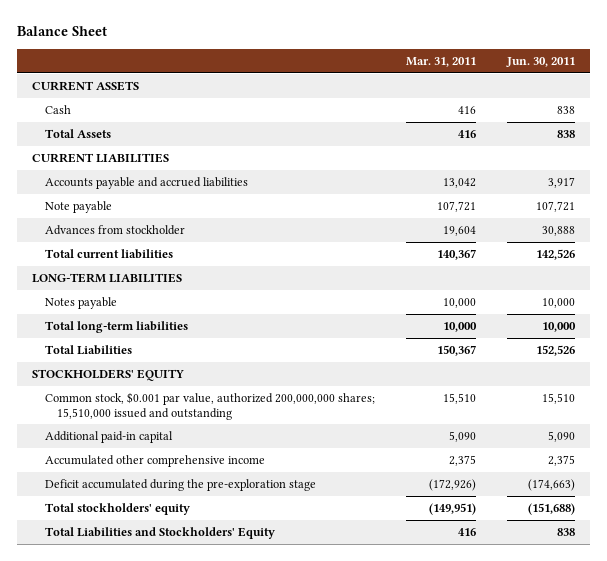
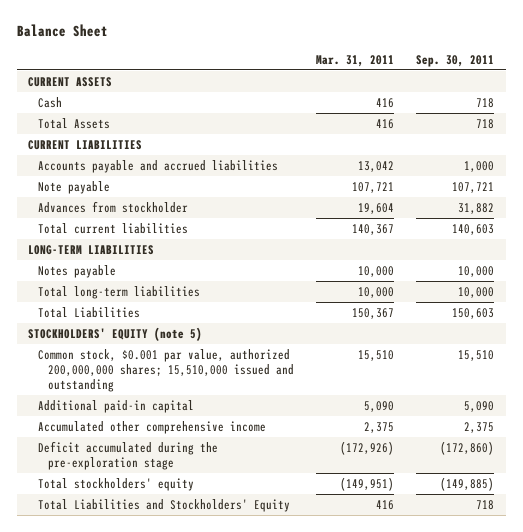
[505,57,575,68] Jun. 30, 2011 -> none
none -> [416,54,495,67] Sep. 30, 2011
[32,368,185,381] STOCKHOLDERS' EQUITY -> [28,326,203,341] STOCKHOLDERS' EQUITY (note 5)

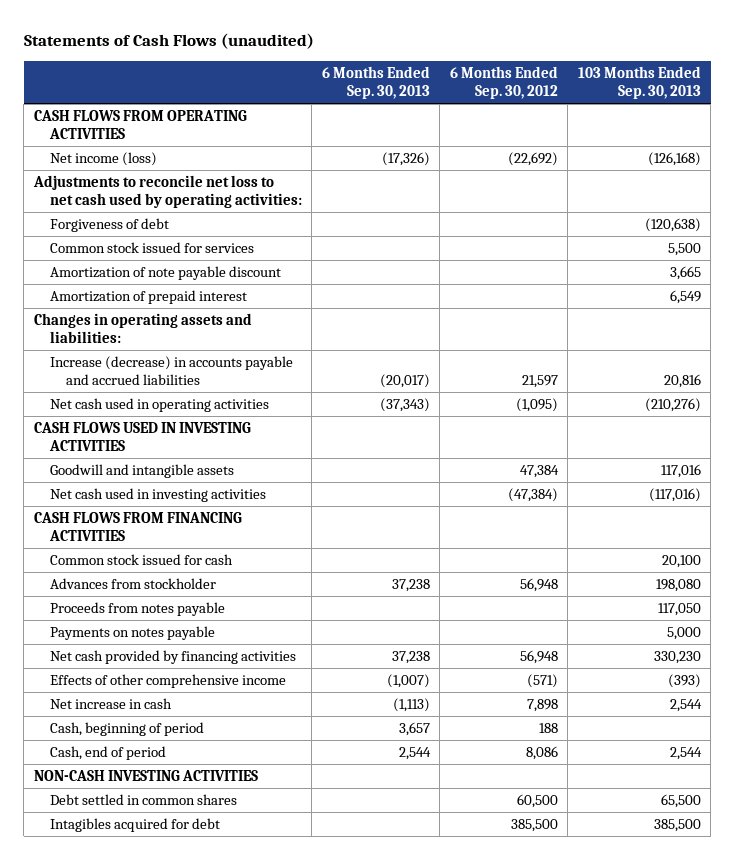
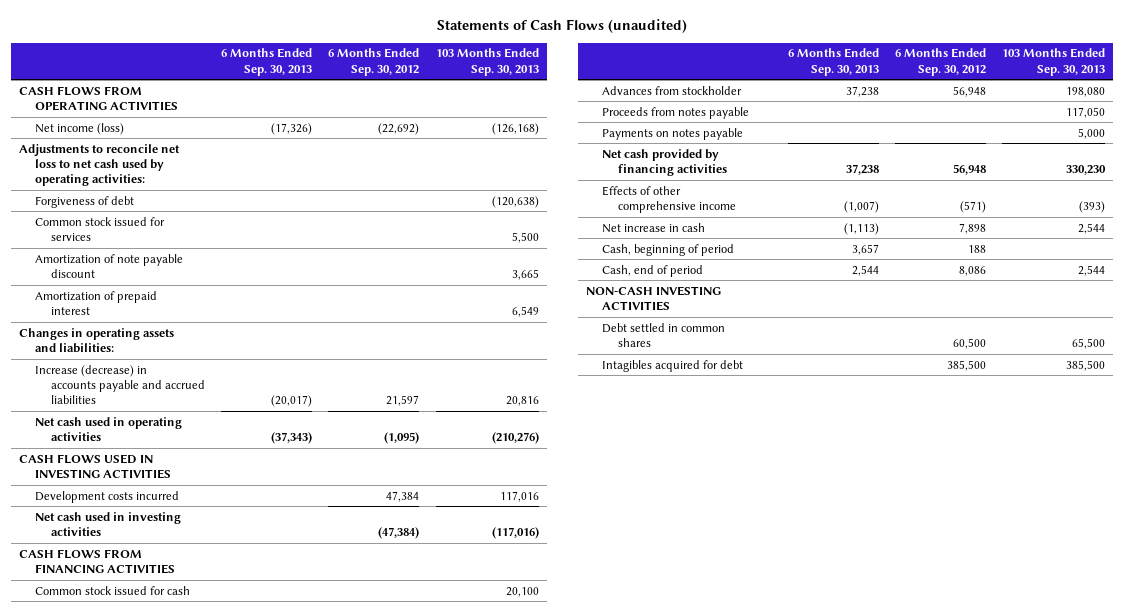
[49,464,234,479] Goodwill and intangible assets -> [35,490,180,503] Development costs incurred

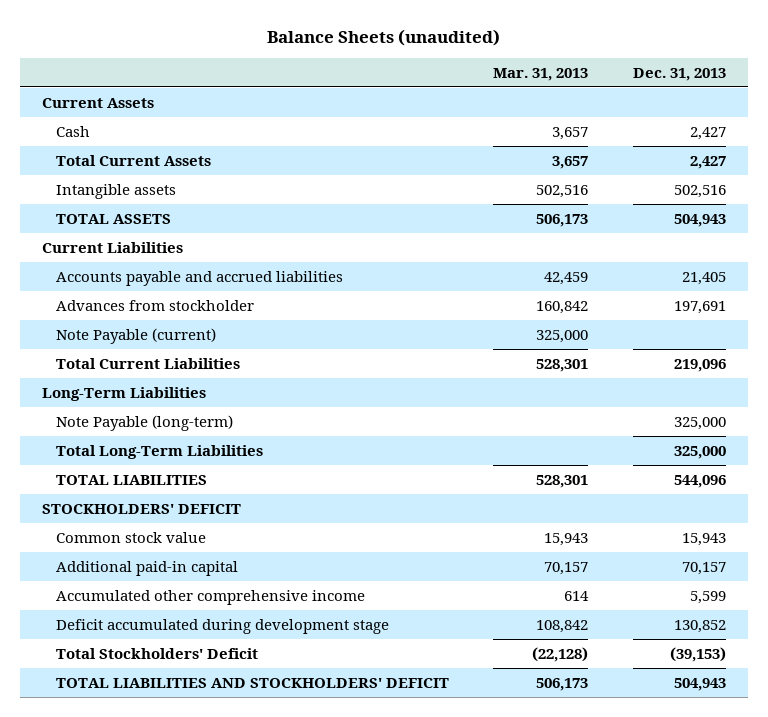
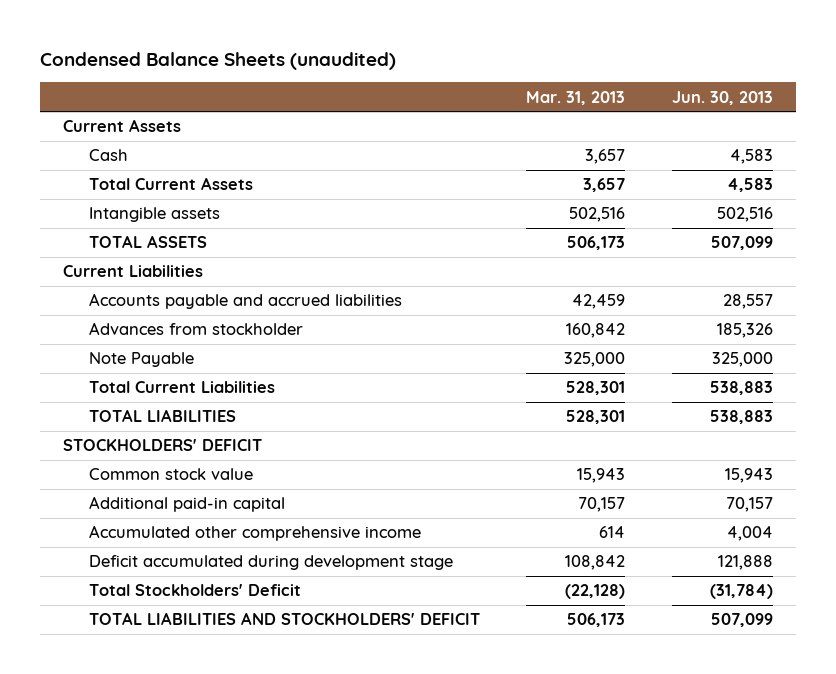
[266,28,500,46] Balance Sheets (unaudited) -> [40,51,397,70] Condensed Balance Sheets (unaudited)
[632,67,726,81] Dec. 31, 2013 -> none
none -> [671,90,773,105] Jun. 30, 2013
[55,327,216,344] Note Payable (current) -> [88,352,194,368] Note Payable
[41,386,206,401] Long-Term Liabilities -> none
[55,414,233,431] Note Payable (long-term) -> none
[55,444,263,459] Total Long-Term Liabilities -> none

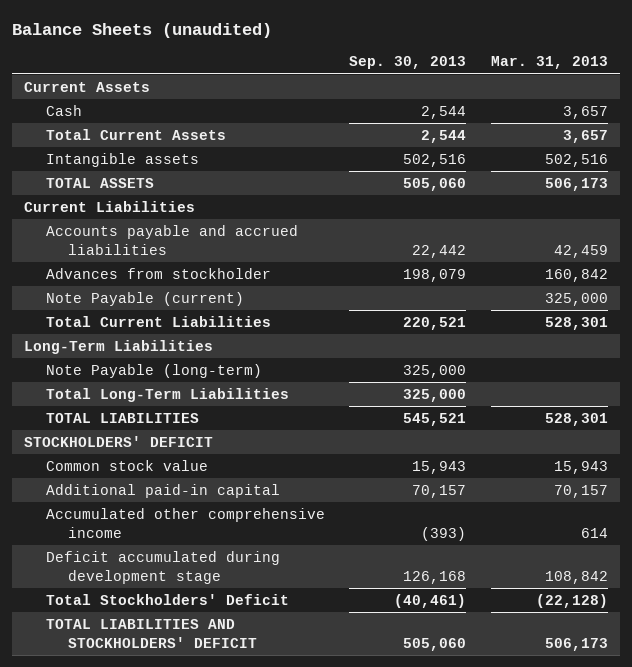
[40,51,397,70] Condensed Balance Sheets (unaudited) -> [11,22,272,38] Balance Sheets (unaudited)
[671,90,773,105] Jun. 30, 2013 -> none
none -> [349,56,467,70] Sep. 30, 2013
[88,352,194,368] Note Payable -> [46,292,245,307] Note Payable (current)
none -> [23,340,213,355] Long-Term Liabilities
none -> [46,364,263,379] Note Payable (long-term)
none -> [46,388,290,403] Total Long-Term Liabilities

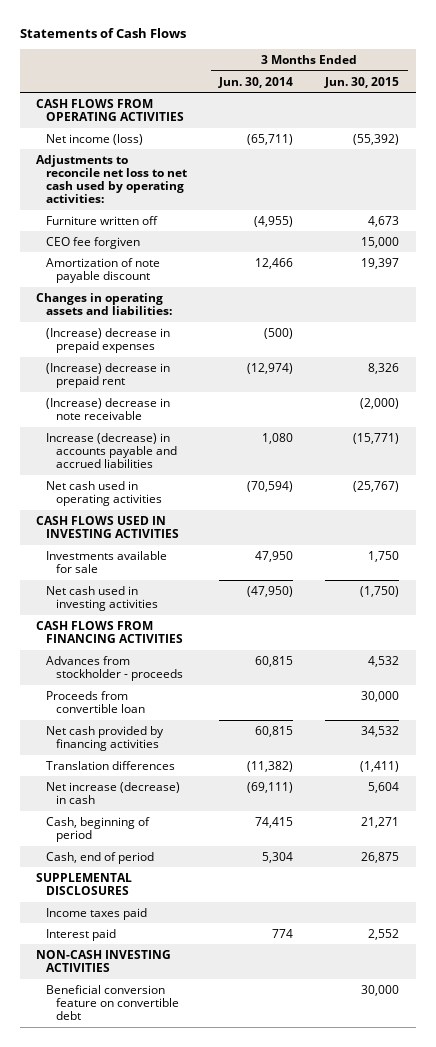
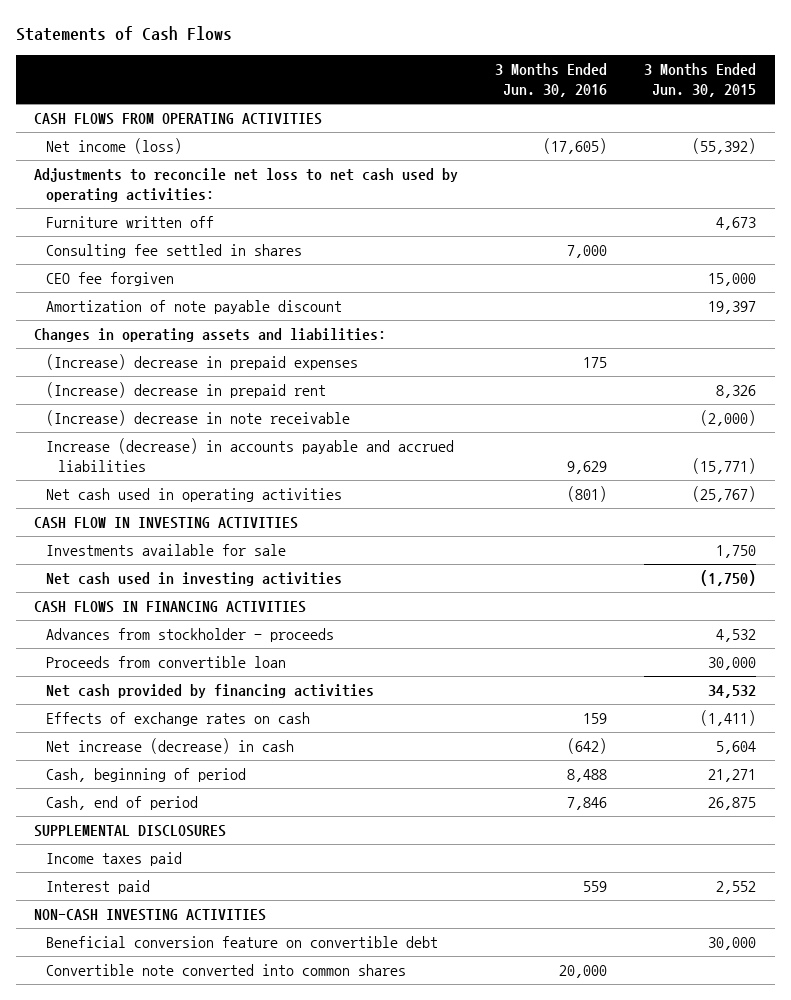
[218,76,294,88] Jun. 30, 2014 -> none
none -> [495,62,608,97] 3 Months Ended Jun. 30, 2016
none -> [46,244,303,259] Consulting fee settled in shares
[36,515,180,538] CASH FLOWS USED IN INVESTING ACTIVITIES -> [34,517,299,530] CASH FLOW IN INVESTING ACTIVITIES
[36,620,184,643] CASH FLOWS FROM FINANCING ACTIVITIES -> [34,601,307,614] CASH FLOWS IN FINANCING ACTIVITIES
[46,760,176,770] Translation differences -> [46,712,311,727] Effects of exchange rates on cash
none -> [46,964,407,977] Convertible note converted into common shares

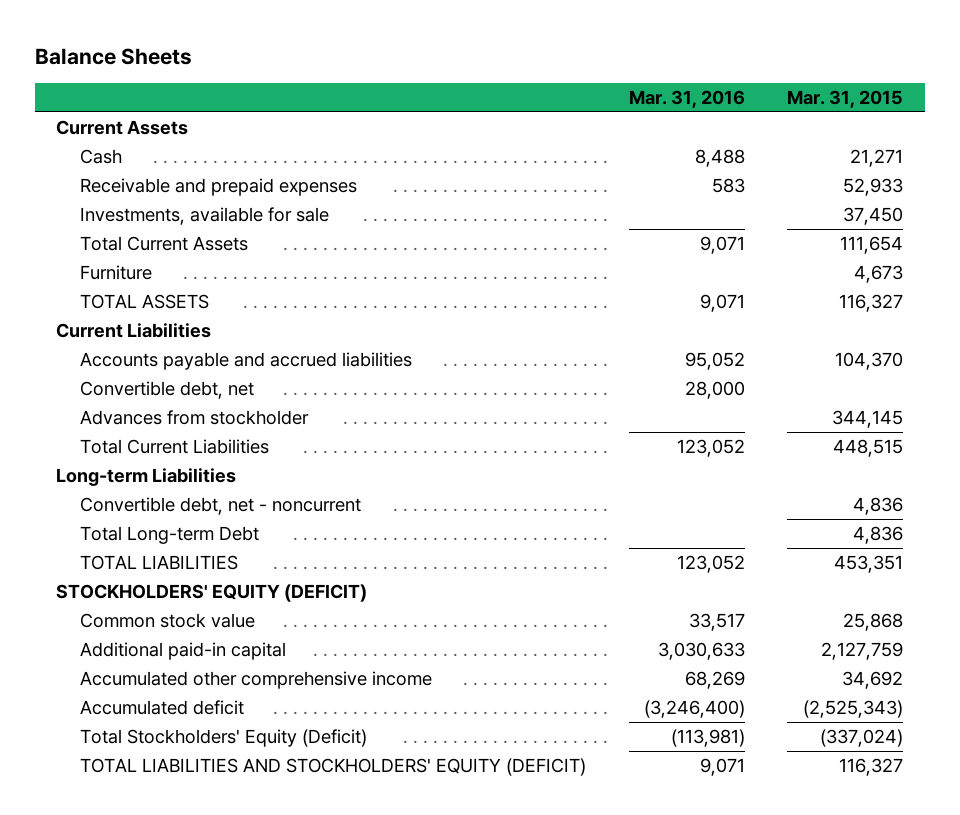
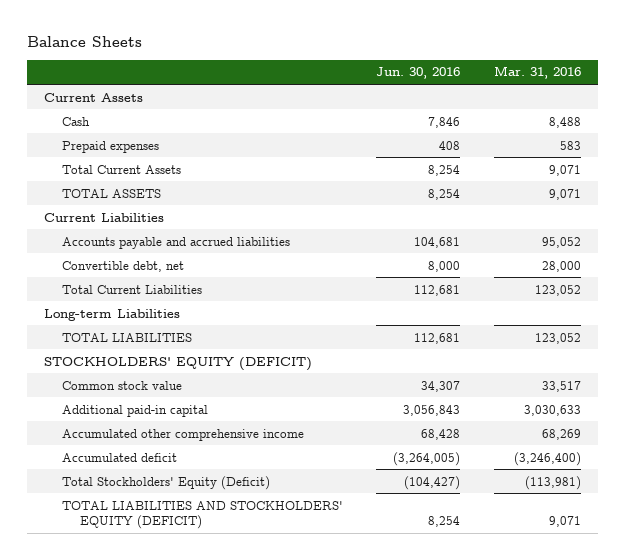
[787,90,904,109] Mar. 31, 2015 -> none
none -> [376,67,461,80] Jun. 30, 2016
[80,207,330,226] Investments, available for sale -> none
[80,178,358,197] Receivable and prepaid expenses -> [61,140,159,153] Prepaid expenses
[80,265,153,281] Furniture -> none
[80,410,310,426] Advances from stockholder -> none
[80,497,362,516] Convertible debt, net - noncurrent -> none
[80,526,260,545] Total Long-term Debt -> none

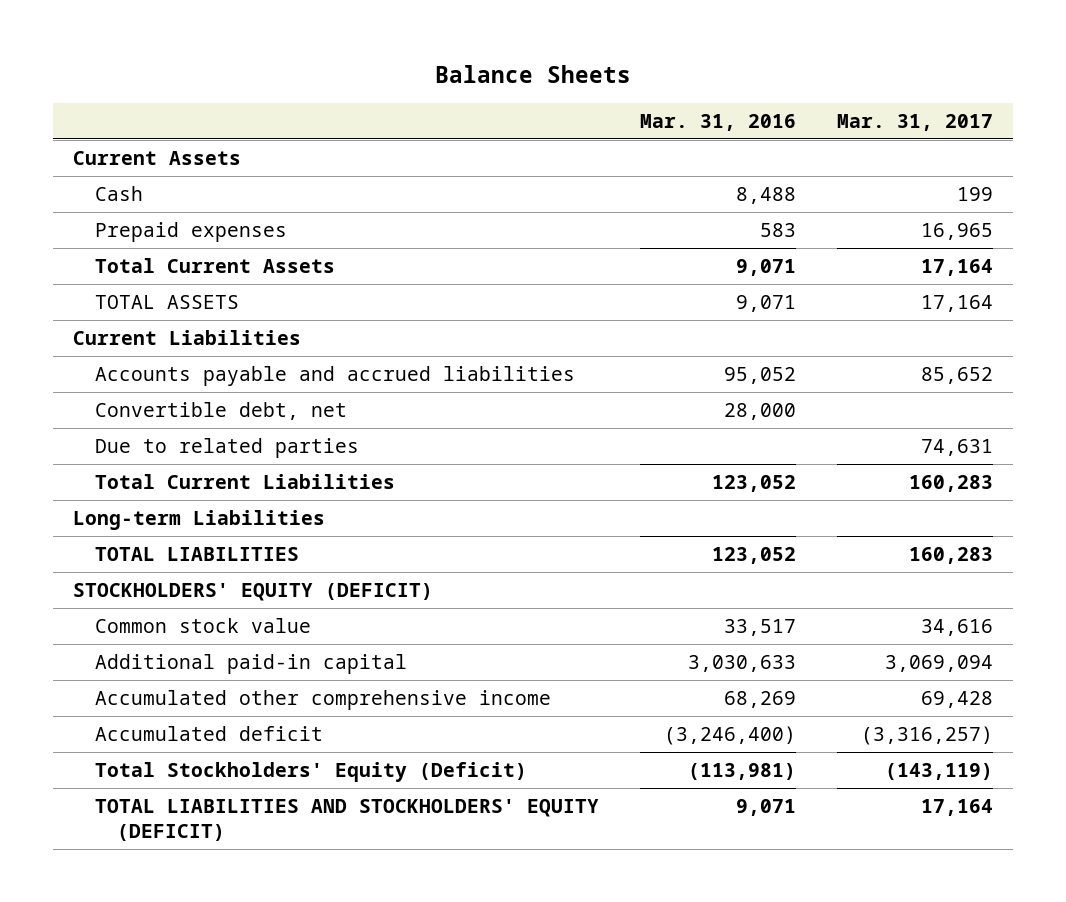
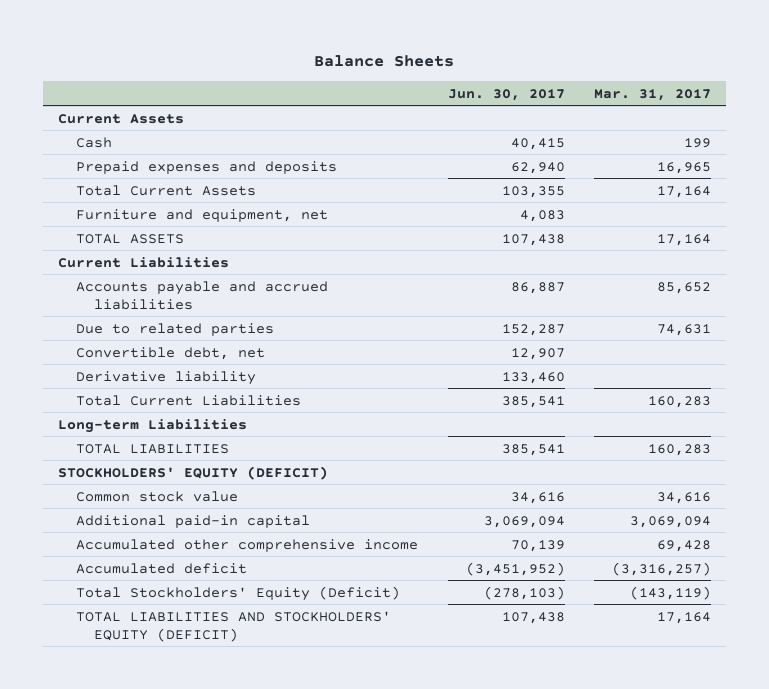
[640,113,797,131] Mar. 31, 2016 -> none
none -> [447,88,565,101] Jun. 30, 2017
[95,222,288,243] Prepaid expenses -> [75,160,337,174] Prepaid expenses and deposits
none -> [75,208,328,222] Furniture and equipment, net
[95,402,348,421] Convertible debt, net -> [75,346,265,360] Convertible debt, net
none -> [75,370,256,385] Derivative liability

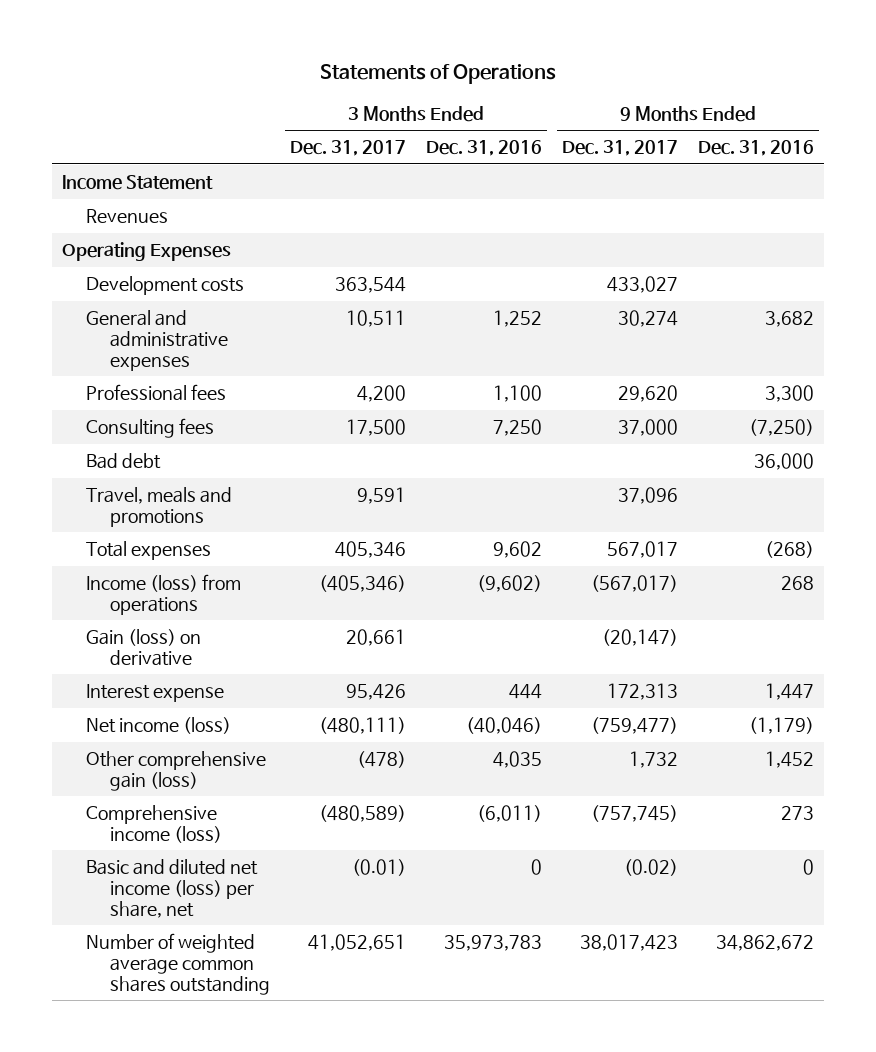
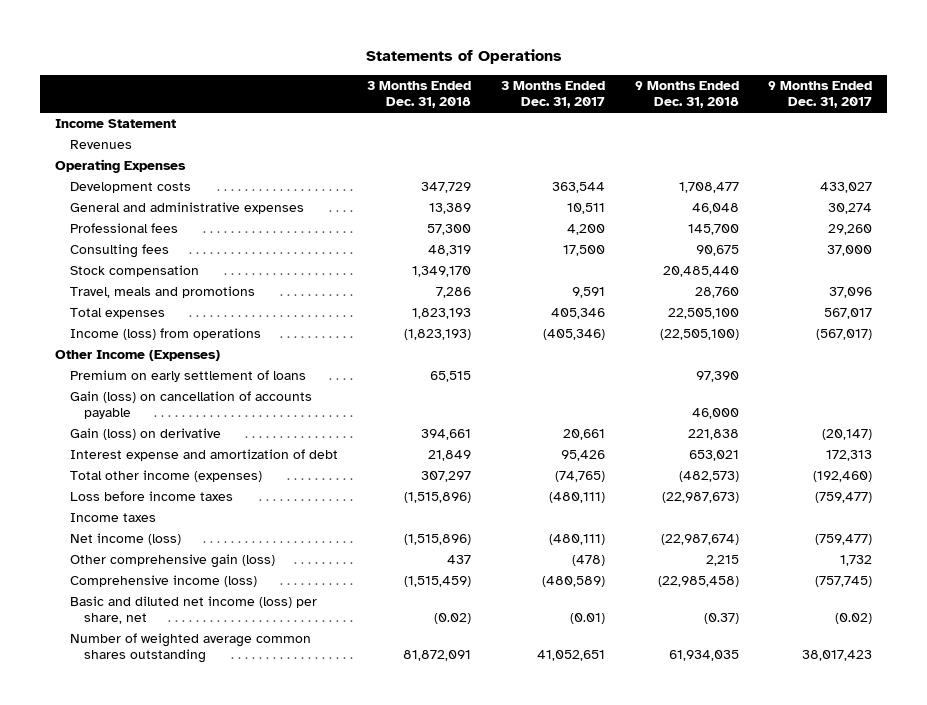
[426,140,543,157] Dec. 31, 2016 -> none
[698,140,815,157] Dec. 31, 2016 -> none
none -> [367,80,472,109] 3 Months Ended Dec. 31, 2018
none -> [634,80,739,109] 9 Months Ended Dec. 31, 2018
[618,385,679,403] 29,620 -> [828,223,873,235] 29,260
[86,453,162,470] Bad debt -> none
none -> [69,264,199,277] Stock compensation
none -> [55,349,221,361] Other Income (Expenses)
none -> [69,369,306,382] Premium on early settlement of loans
none -> [69,390,312,420] Gain (loss) on cancellation of accounts payable
[86,684,225,703] Interest expense -> [69,448,338,461] Interest expense and amortization of debt
none -> [69,469,262,482] Total other income (expenses)
none -> [69,490,233,501] Loss before income taxes
none -> [69,512,156,522] Income taxes

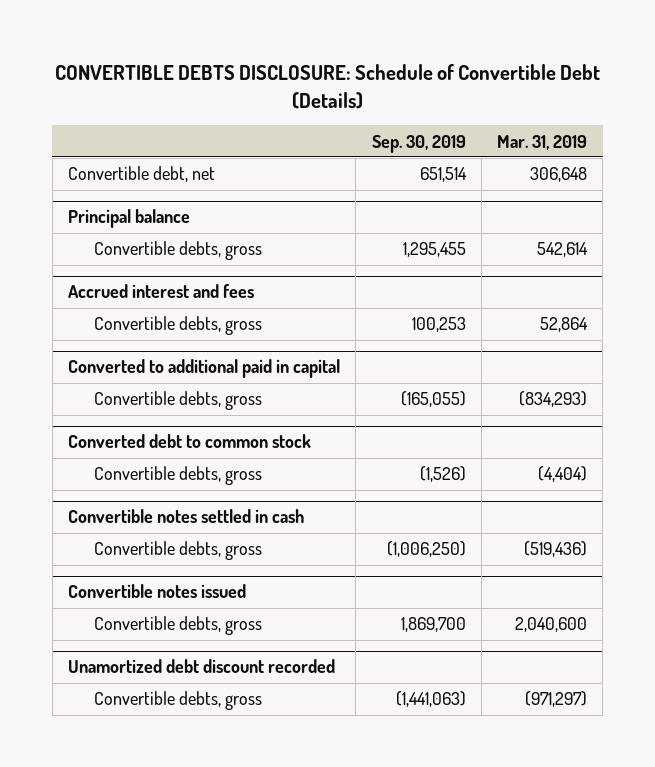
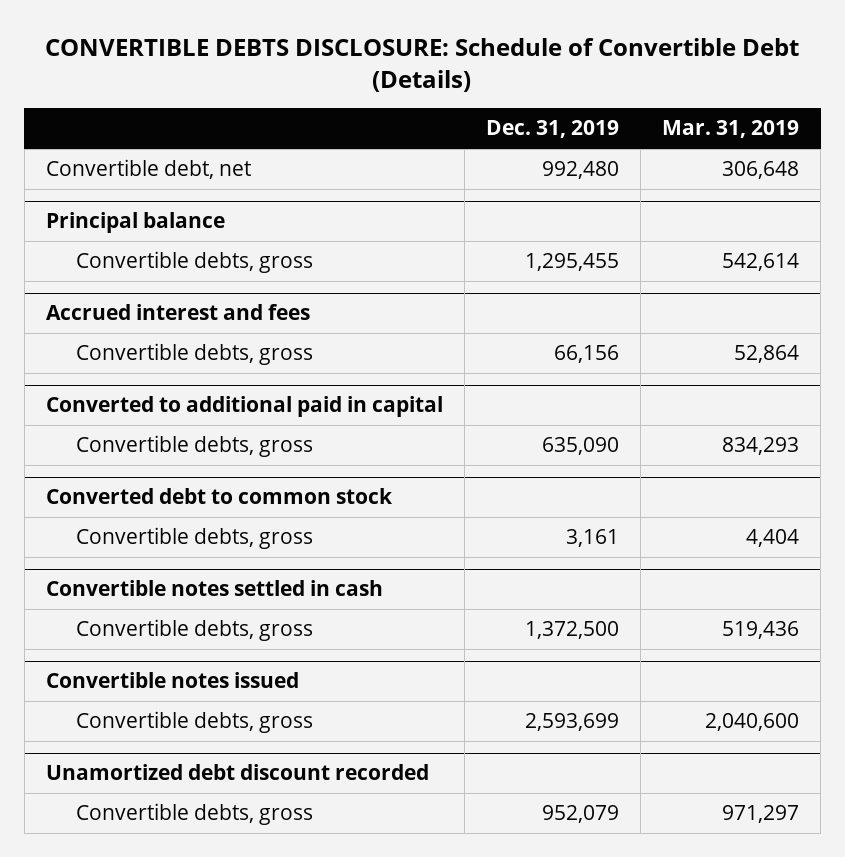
[371,134,466,153] Sep. 30, 2019 -> none
none -> [485,120,619,139] Dec. 31, 2019
[519,391,588,408] (834,293) -> [722,437,800,456] 834,293
[538,466,588,483] (4,404) -> [746,529,800,548] 4,404
[524,541,588,558] (519,436) -> [722,621,800,640] 519,436
[525,691,588,708] (971,297) -> [722,805,800,824] 971,297

